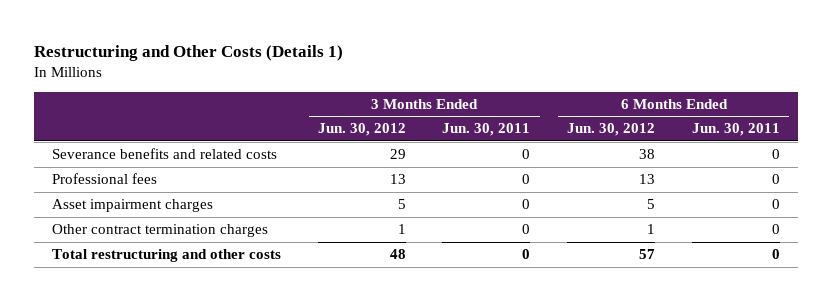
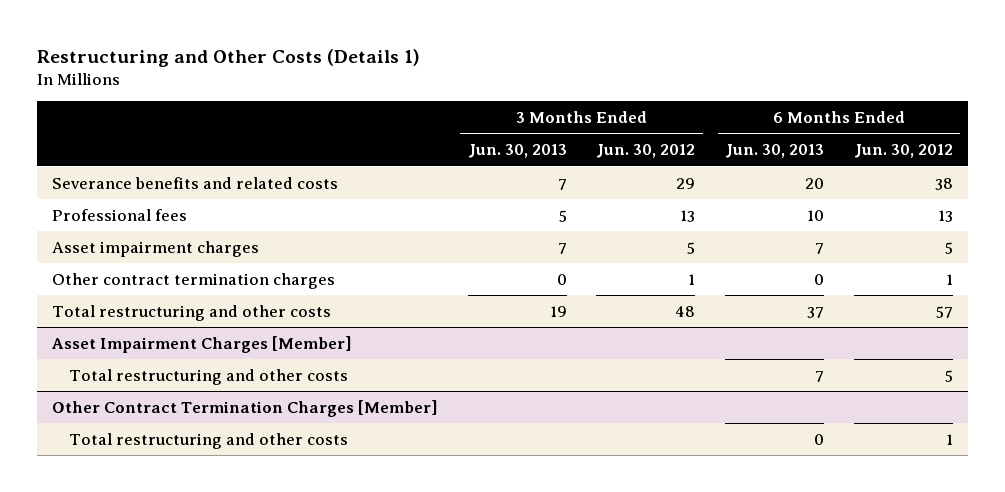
[442,123,531,137] Jun. 30, 2011 -> none
[692,123,781,137] Jun. 30, 2011 -> none
none -> [467,144,567,159] Jun. 30, 2013
none -> [725,144,825,159] Jun. 30, 2013
none -> [52,335,353,353] Asset Impairment Charges [Member]
none -> [68,368,348,385] Total restructuring and other costs
none -> [52,399,439,417] Other Contract Termination Charges [Member]
none -> [68,432,348,449] Total restructuring and other costs

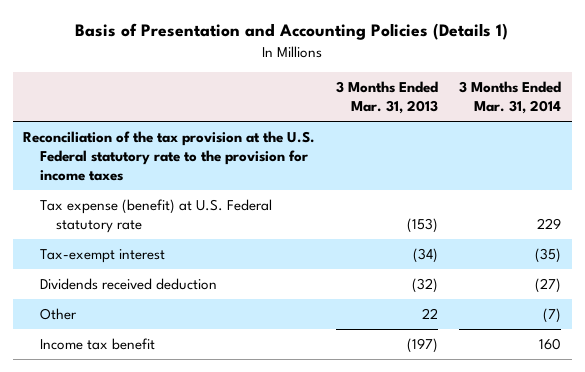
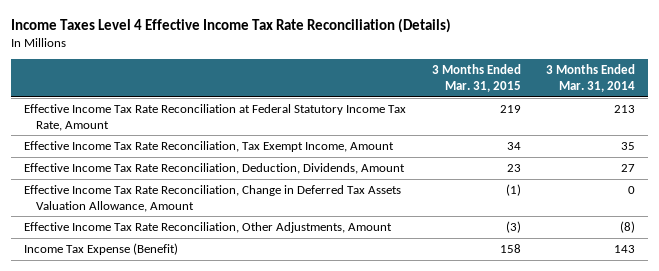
[75,23,509,41] Basis of Presentation and Accounting Policies (Details 1) -> [11,18,452,34] Income Taxes Level 4 Effective Income Tax Rate Reconciliation (Details)
[336,81,439,114] 3 Months Ended Mar. 31, 2013 -> none
none -> [431,64,521,92] 3 Months Ended Mar. 31, 2015
[23,131,316,181] Reconciliation of the tax provision at the U.S. Federal statutory rate to the provision for income taxes -> none
[39,308,77,321] Other -> none
[39,199,272,233] Tax expense (benefit) at U.S. Federal statutory rate -> [23,104,406,131] Effective Income Tax Rate Reconciliation at Federal Statutory Income Tax Rate, Amount
[537,217,562,229] 229 -> [614,105,636,114] 213
[39,249,165,264] Tax-exempt interest -> [23,141,394,153] Effective Income Tax Rate Reconciliation, Tax Exempt Income, Amount
[535,248,562,264] (35) -> [621,142,636,151] 35
[39,278,217,291] Dividends received deduction -> [23,163,405,175] Effective Income Tax Rate Reconciliation, Deduction, Dividends, Amount
[535,278,562,294] (27) -> [621,164,636,173] 27
none -> [23,185,401,212] Effective Income Tax Rate Reconciliation, Change in Deferred Tax Assets Valuation Allowance, Amount
none -> [23,222,392,234] Effective Income Tax Rate Reconciliation, Other Adjustments, Amount
[39,338,155,351] Income tax benefit -> [23,243,178,256] Income Tax Expense (Benefit)
[539,338,562,351] 160 -> [614,245,636,254] 143

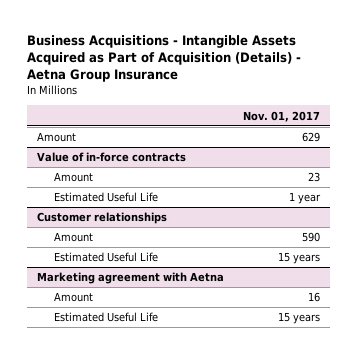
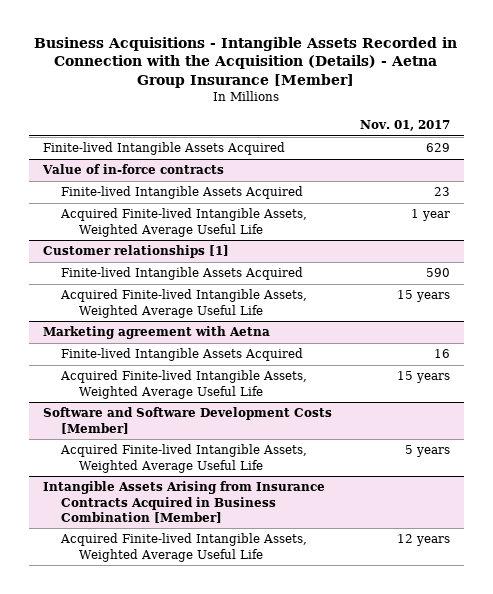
[27,34,302,83] Business Acquisitions - Intangible Assets Acquired as Part of Acquisition (Details) - Aetna Group Insurance -> [34,36,458,89] Business Acquisitions - Intangible Assets Recorded in Connection with the Acquisition (Details) - Aetna Group Insurance [Member]
[36,132,76,143] Amount -> [42,142,285,156] Finite-lived Intangible Assets Acquired
[53,172,93,183] Amount -> [61,186,304,200] Finite-lived Intangible Assets Acquired
[53,192,158,203] Estimated Useful Life -> [60,208,308,237] Acquired Finite-lived Intangible Assets, Weighted Average Useful Life
[36,212,167,225] Customer relationships -> [42,245,229,259] Customer relationships [1]
[53,232,93,243] Amount -> [61,267,304,281] Finite-lived Intangible Assets Acquired
[53,252,158,263] Estimated Useful Life -> [60,289,308,318] Acquired Finite-lived Intangible Assets, Weighted Average Useful Life
[53,292,93,303] Amount -> [61,348,304,362] Finite-lived Intangible Assets Acquired
[53,312,158,323] Estimated Useful Life -> [60,370,308,399] Acquired Finite-lived Intangible Assets, Weighted Average Useful Life
none -> [42,407,332,434] Software and Software Development Costs [Member]
none -> [60,444,308,473] Acquired Finite-lived Intangible Assets, Weighted Average Useful Life
none -> [42,481,325,523] Intangible Assets Arising from Insurance Contracts Acquired in Business Combination [Member]
none -> [60,533,308,562] Acquired Finite-lived Intangible Assets, Weighted Average Useful Life

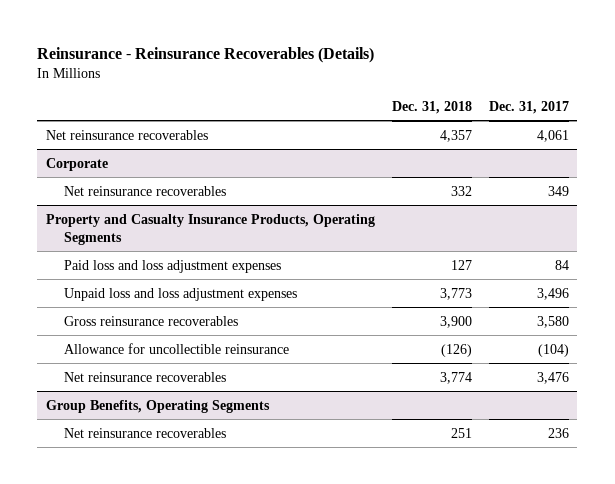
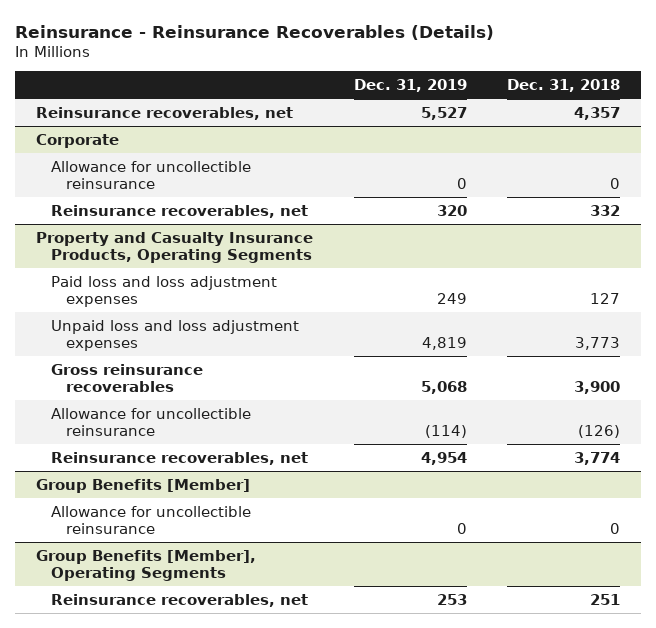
[488,100,569,114] Dec. 31, 2017 -> none
none -> [353,79,467,93] Dec. 31, 2019
[45,129,208,140] Net reinsurance recoverables -> [35,106,293,120] Reinsurance recoverables, net
none -> [50,160,251,190] Allowance for uncollectible reinsurance
[64,185,227,196] Net reinsurance recoverables -> [50,204,308,218] Reinsurance recoverables, net
[64,371,227,382] Net reinsurance recoverables -> [50,451,308,465] Reinsurance recoverables, net
none -> [35,478,250,493] Group Benefits [Member]
none -> [50,505,251,535] Allowance for uncollectible reinsurance
[45,399,270,413] Group Benefits, Operating Segments -> [35,549,256,582] Group Benefits [Member], Operating Segments
[64,427,227,438] Net reinsurance recoverables -> [50,593,308,607] Reinsurance recoverables, net

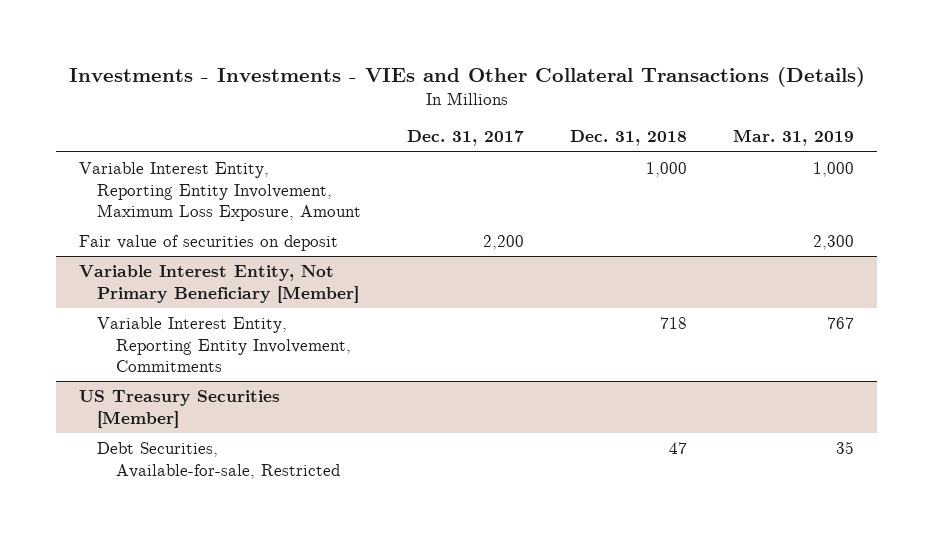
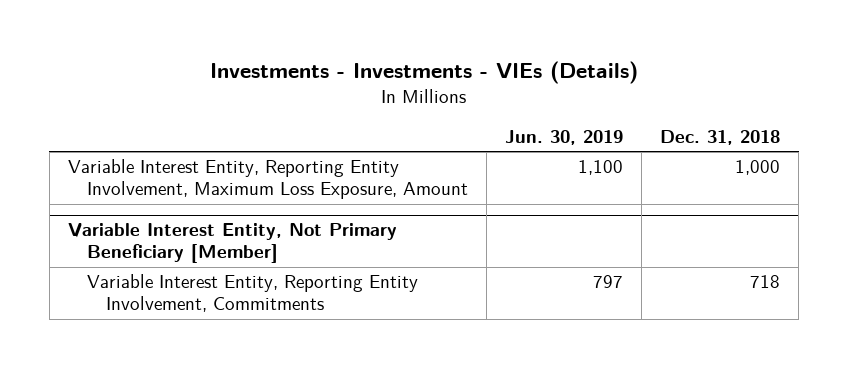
[68,66,865,87] Investments - Investments - VIEs and Other Collateral Transactions (Details) -> [209,61,638,85] Investments - Investments - VIEs (Details)
[407,130,525,147] Dec. 31, 2017 -> none
[733,129,855,147] Mar. 31, 2019 -> none
none -> [504,130,623,146] Jun. 30, 2019
[78,234,338,251] Fair value of securities on deposit -> none
[78,389,280,428] US Treasury Securities [Member] -> none
[97,441,341,479] Debt Securities, Available-for-sale, Restricted -> none

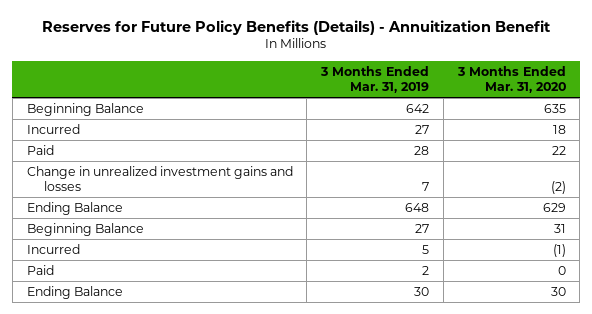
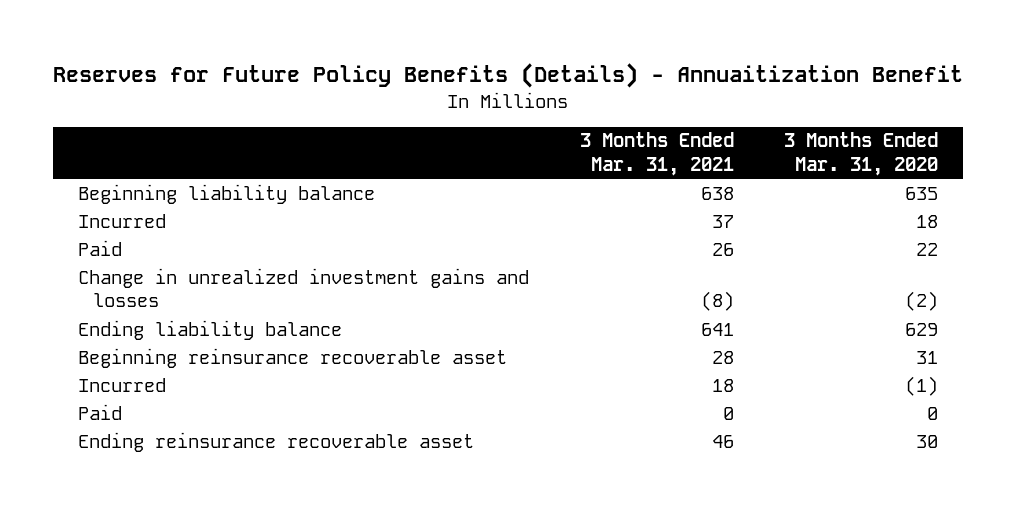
[42,19,552,35] Reserves for Future Policy Benefits (Details) - Annuitization Benefit -> [53,63,964,89] Reserves for Future Policy Benefits (Details) - Annuaitization Benefit
[320,65,430,94] 3 Months Ended Mar. 31, 2019 -> none
none -> [579,132,734,176] 3 Months Ended Mar. 31, 2021
[26,102,144,116] Beginning Balance -> [78,183,376,204] Beginning liability balance
[26,201,123,215] Ending Balance -> [78,319,343,340] Ending liability balance
[26,222,144,236] Beginning Balance -> [78,347,508,368] Beginning reinsurance recoverable asset
[26,285,123,299] Ending Balance -> [78,431,475,452] Ending reinsurance recoverable asset

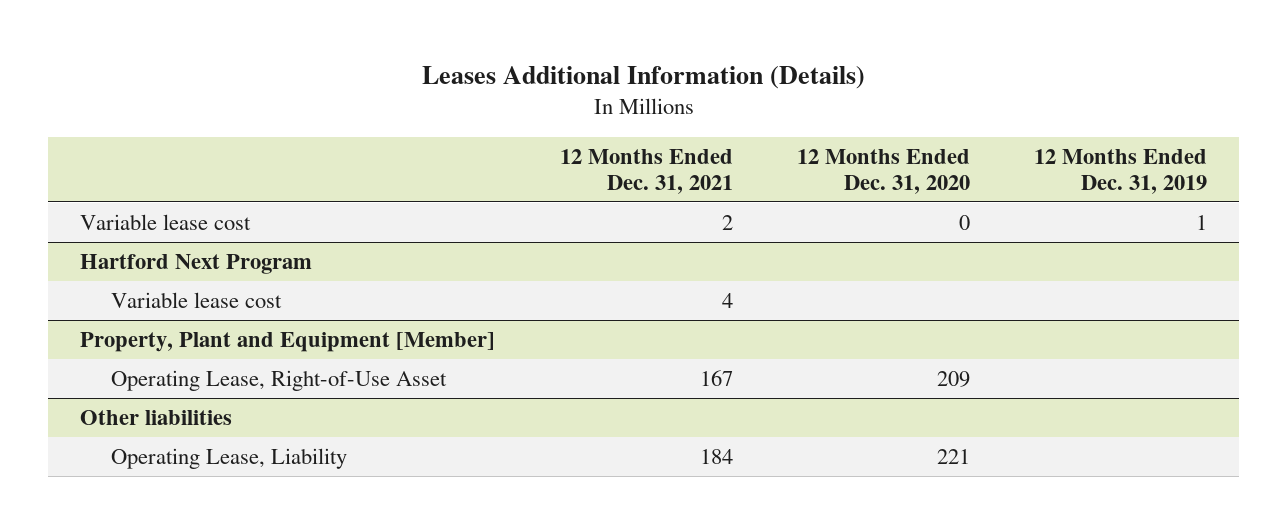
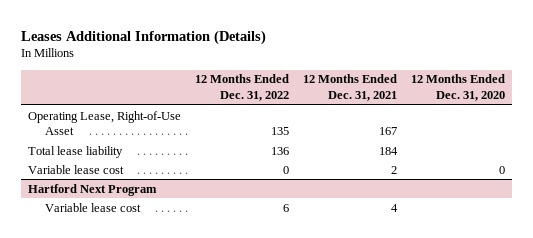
[1034,148,1208,195] 12 Months Ended Dec. 31, 2019 -> none
none -> [194,74,289,102] 12 Months Ended Dec. 31, 2022
none -> [28,110,182,136] Operating Lease, Right-of-Use Asset
none -> [28,145,124,158] Total lease liability
[80,331,496,352] Property, Plant and Equipment [Member] -> none
[111,369,448,391] Operating Lease, Right-of-Use Asset -> none
[80,409,233,425] Other liabilities -> none
[111,447,348,469] Operating Lease, Liability -> none

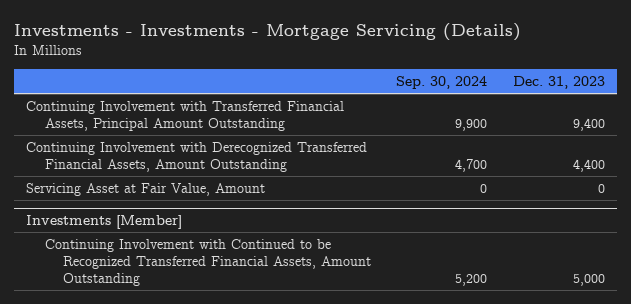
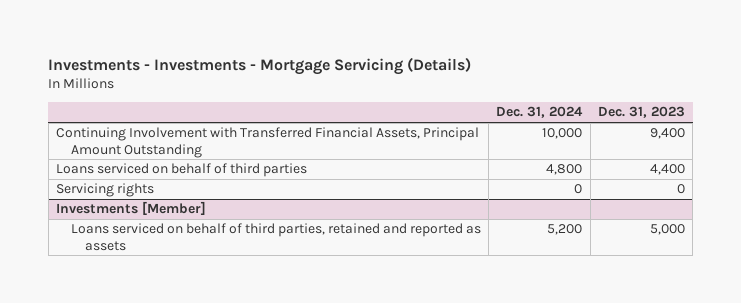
[396,76,488,90] Sep. 30, 2024 -> none
none -> [496,106,584,119] Dec. 31, 2024
[26,141,368,172] Continuing Involvement with Derecognized Transferred Financial Assets, Amount Outstanding -> [55,163,307,178] Loans serviced on behalf of third parties
[26,182,266,196] Servicing Asset at Fair Value, Amount -> [55,183,154,198] Servicing rights
[44,238,371,286] Continuing Involvement with Continued to be Recognized Transferred Financial Assets, Amount Outstanding -> [70,223,481,251] Loans serviced on behalf of third parties, retained and reported as assets

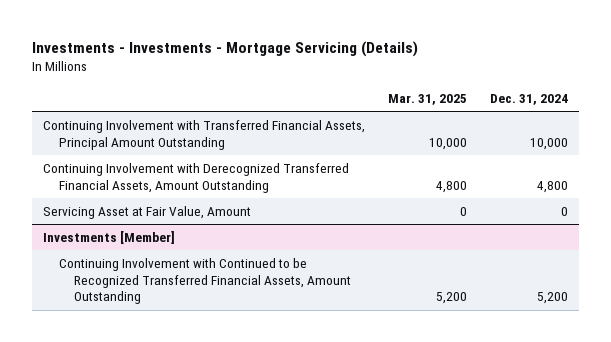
[598,106,686,119] Dec. 31, 2023 -> none
none -> [388,93,468,105] Mar. 31, 2025
[55,163,307,178] Loans serviced on behalf of third parties -> [43,162,350,193] Continuing Involvement with Derecognized Transferred Financial Assets, Amount Outstanding
[55,183,154,198] Servicing rights -> [43,205,252,219] Servicing Asset at Fair Value, Amount
[70,223,481,251] Loans serviced on behalf of third parties, retained and reported as assets -> [58,257,351,305] Continuing Involvement with Continued to be Recognized Transferred Financial Assets, Amount Outstanding

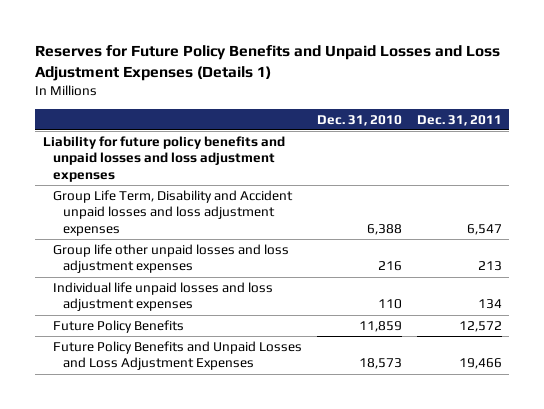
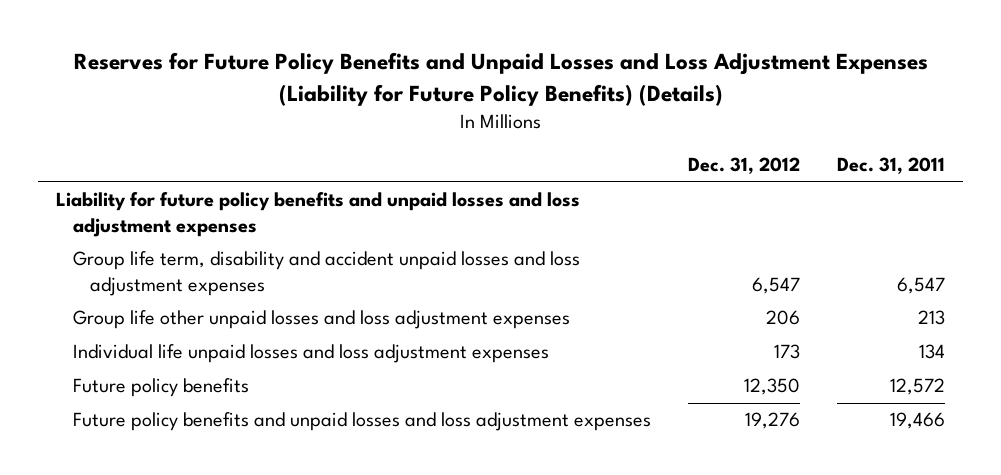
[35,45,501,82] Reserves for Future Policy Benefits and Unpaid Losses and Loss Adjustment Expenses (Details 1) -> [73,52,928,106] Reserves for Future Policy Benefits and Unpaid Losses and Loss Adjustment Expenses (Liability for Future Policy Benefits) (Details)
[316,114,402,126] Dec. 31, 2010 -> none
none -> [688,157,801,175] Dec. 31, 2012
[52,189,293,237] Group Life Term, Disability and Accident unpaid losses and loss adjustment expenses -> [73,251,581,296] Group life term, disability and accident unpaid losses and loss adjustment expenses
[52,319,184,333] Future Policy Benefits -> [73,378,250,398] Future policy benefits
[52,340,302,371] Future Policy Benefits and Unpaid Losses and Loss Adjustment Expenses -> [73,412,652,432] Future policy benefits and unpaid losses and loss adjustment expenses

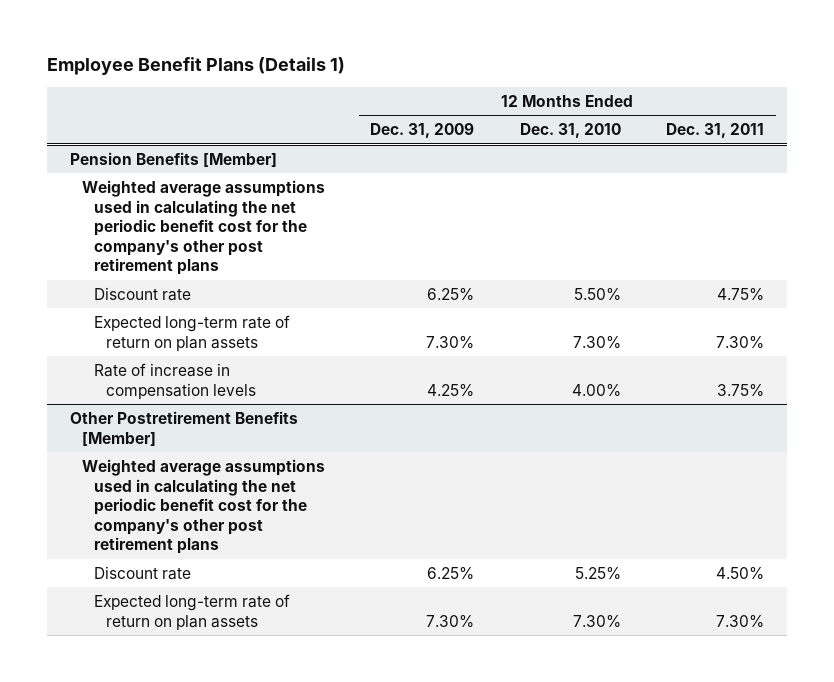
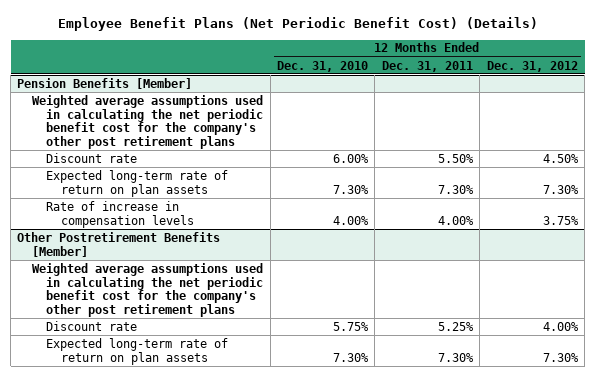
[46,57,345,76] Employee Benefit Plans (Details 1) -> [57,17,538,32] Employee Benefit Plans (Net Periodic Benefit Cost) (Details)
[370,123,475,139] Dec. 31, 2009 -> none
none -> [486,60,578,72] Dec. 31, 2012
[573,287,621,300] 5.50% -> [333,153,370,163] 6.00%
[717,287,765,300] 4.75% -> [437,153,474,163] 5.50%
[717,383,765,396] 3.75% -> [437,215,474,225] 4.00%
[574,566,621,579] 5.25% -> [333,321,370,331] 5.75%
[716,566,765,579] 4.50% -> [437,321,474,331] 5.25%

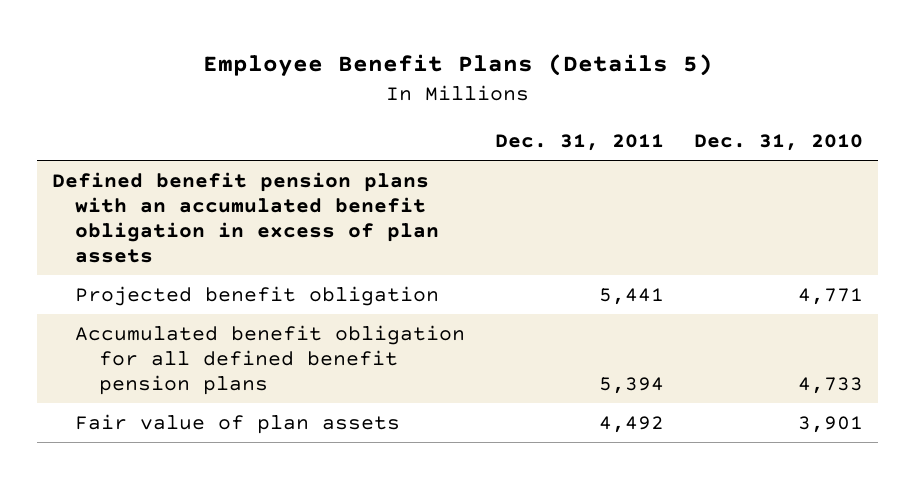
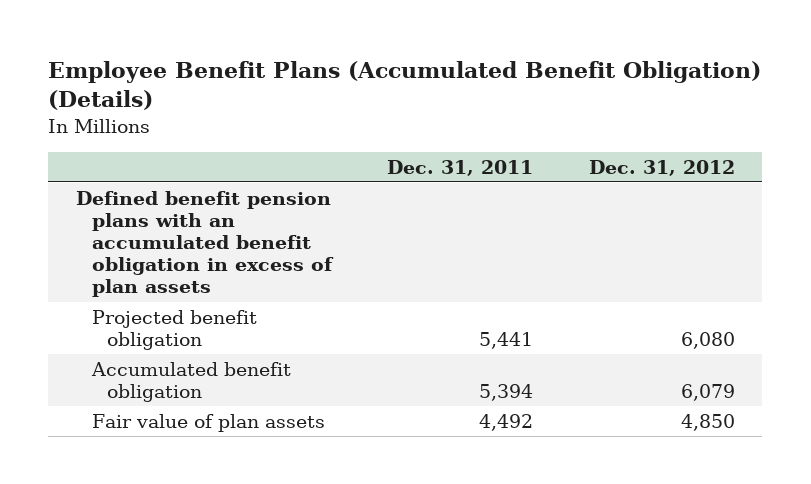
[202,53,713,76] Employee Benefit Plans (Details 5) -> [48,60,762,111] Employee Benefit Plans (Accumulated Benefit Obligation) (Details)
[694,134,864,152] Dec. 31, 2010 -> none
none -> [588,159,735,176] Dec. 31, 2012
[75,324,466,396] Accumulated benefit obligation for all defined benefit pension plans -> [90,362,291,403] Accumulated benefit obligation

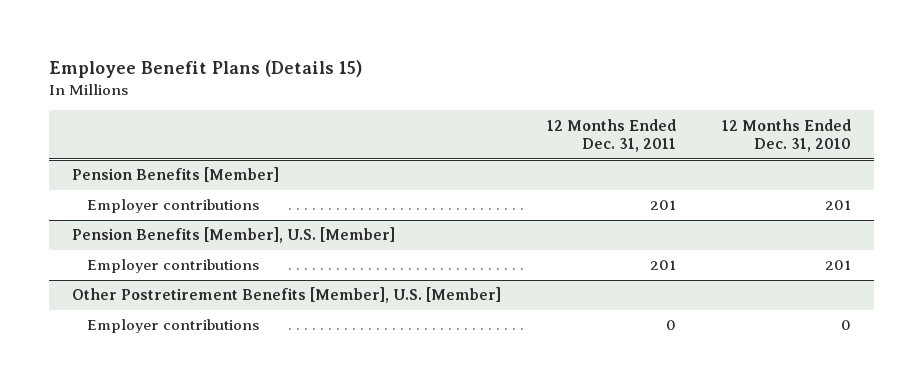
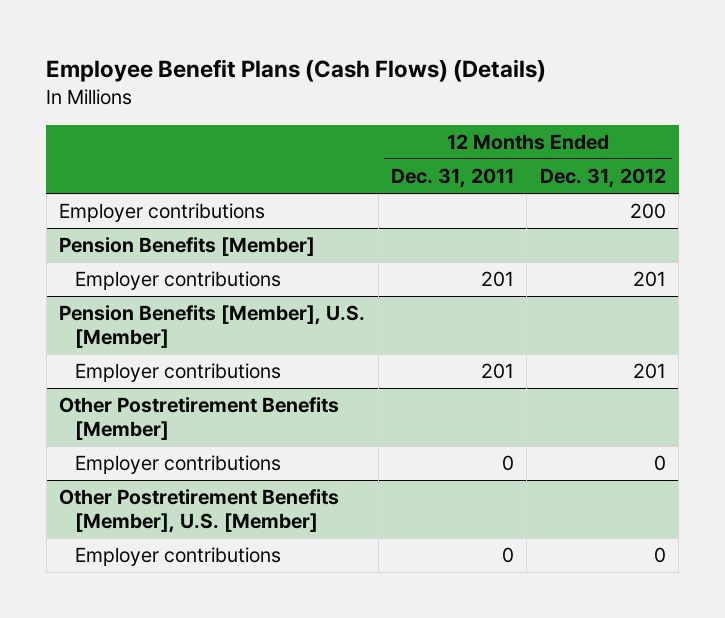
[49,59,363,78] Employee Benefit Plans (Details 15) -> [46,59,547,83] Employee Benefit Plans (Cash Flows) (Details)
[722,118,852,153] 12 Months Ended Dec. 31, 2010 -> none
none -> [539,168,666,189] Dec. 31, 2012
none -> [59,203,266,223] Employer contributions
none -> [59,397,340,441] Other Postretirement Benefits [Member]
none -> [75,455,282,475] Employer contributions

